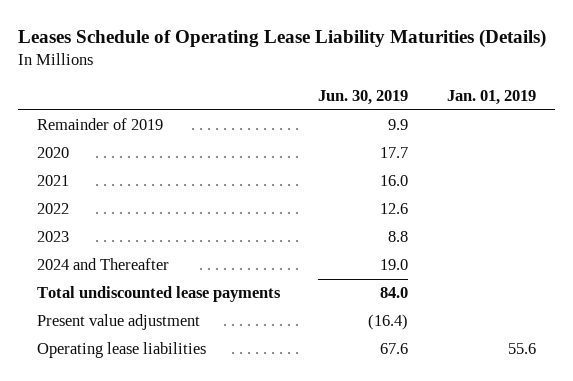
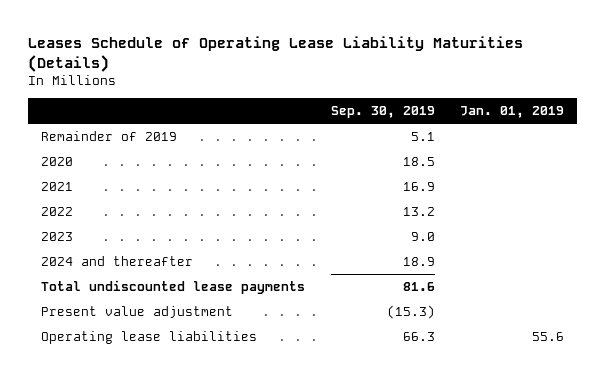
[318,89,409,105] Jun. 30, 2019 -> none
none -> [330,106,435,119] Sep. 30, 2019
[36,258,169,271] 2024 and Thereafter -> [41,256,194,267] 2024 and thereafter

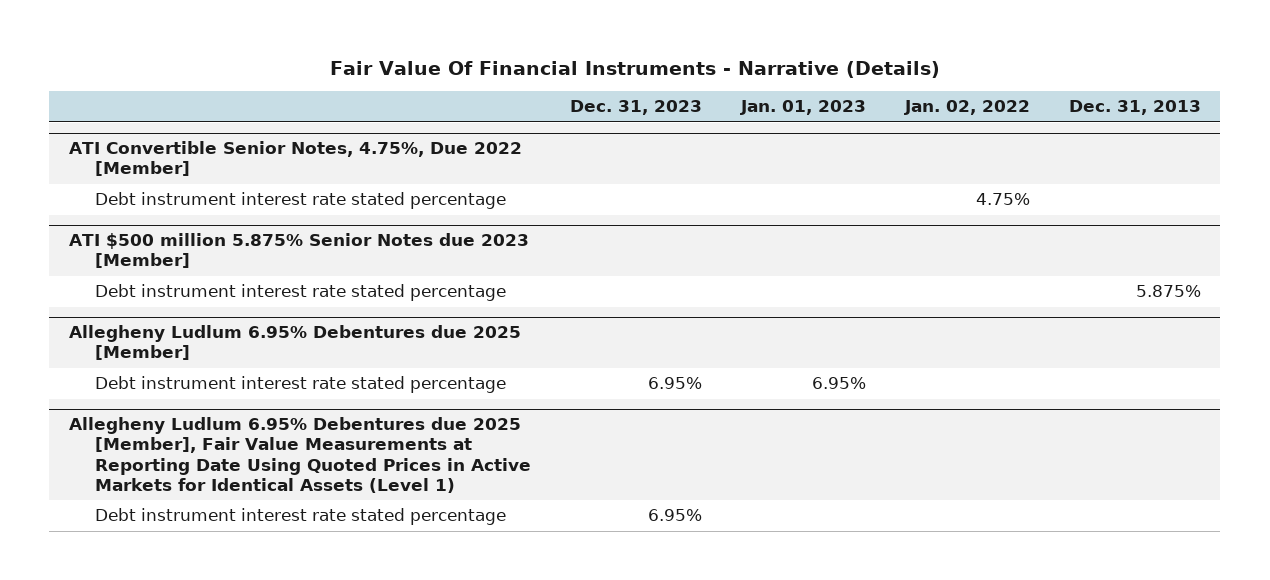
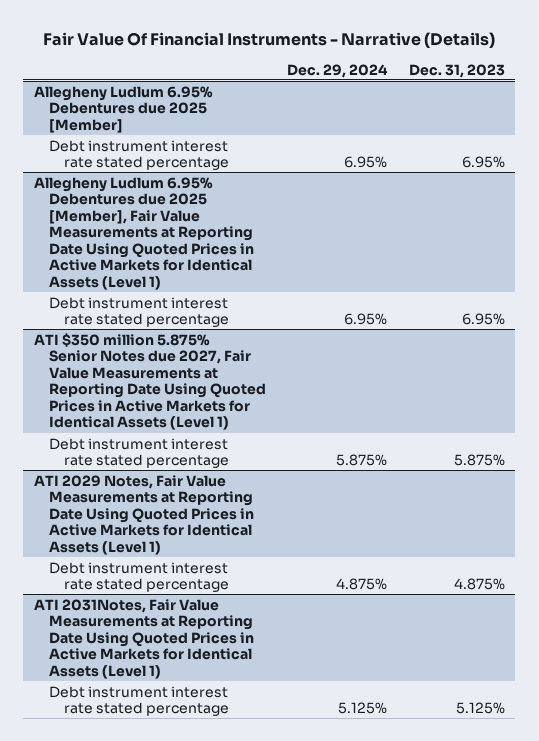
[739,100,866,116] Jan. 01, 2023 -> none
[903,100,1030,116] Jan. 02, 2022 -> none
[1068,100,1201,116] Dec. 31, 2013 -> none
none -> [287,63,389,78] Dec. 29, 2024
[68,141,522,177] ATI Convertible Senior Notes, 4.75%, Due 2022 [Member] -> none
[94,192,506,210] Debt instrument interest rate stated percentage -> none
[68,233,529,269] ATI $500 million 5.875% Senior Notes due 2023 [Member] -> none
[94,284,506,302] Debt instrument interest rate stated percentage -> none
none -> [33,332,266,431] ATI $350 million 5.875% Senior Notes due 2027, Fair Value Measurements at Reporting Date Using Quoted Prices in Active Markets for Identical Assets (Level 1)
none -> [48,437,229,469] Debt instrument interest rate stated percentage
none -> [33,474,254,555] ATI 2029 Notes, Fair Value Measurements at Reporting Date Using Quoted Prices in Active Markets for Identical Assets (Level 1)
none -> [48,561,229,593] Debt instrument interest rate stated percentage
none -> [33,598,254,679] ATI 2031Notes, Fair Value Measurements at Reporting Date Using Quoted Prices in Active Markets for Identical Assets (Level 1)
none -> [48,685,229,717] Debt instrument interest rate stated percentage

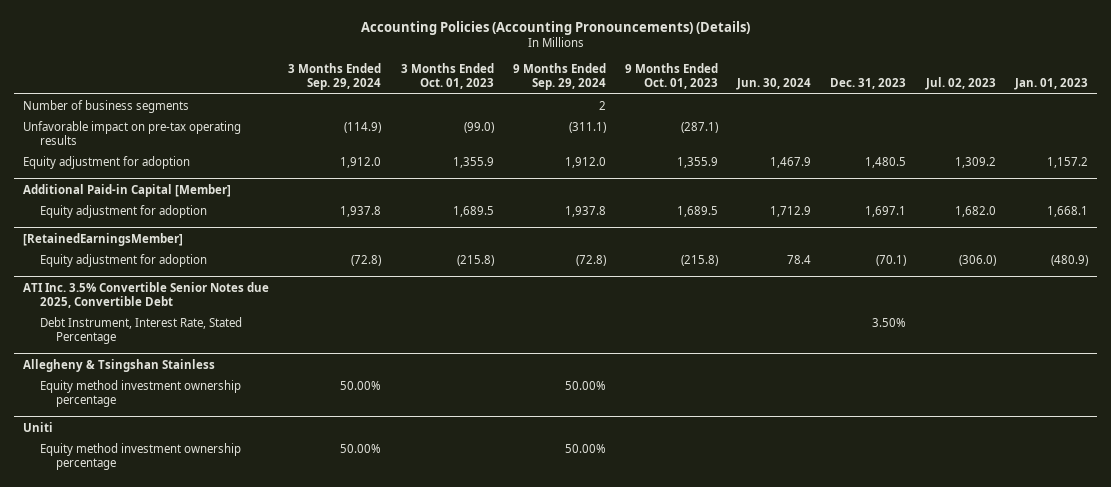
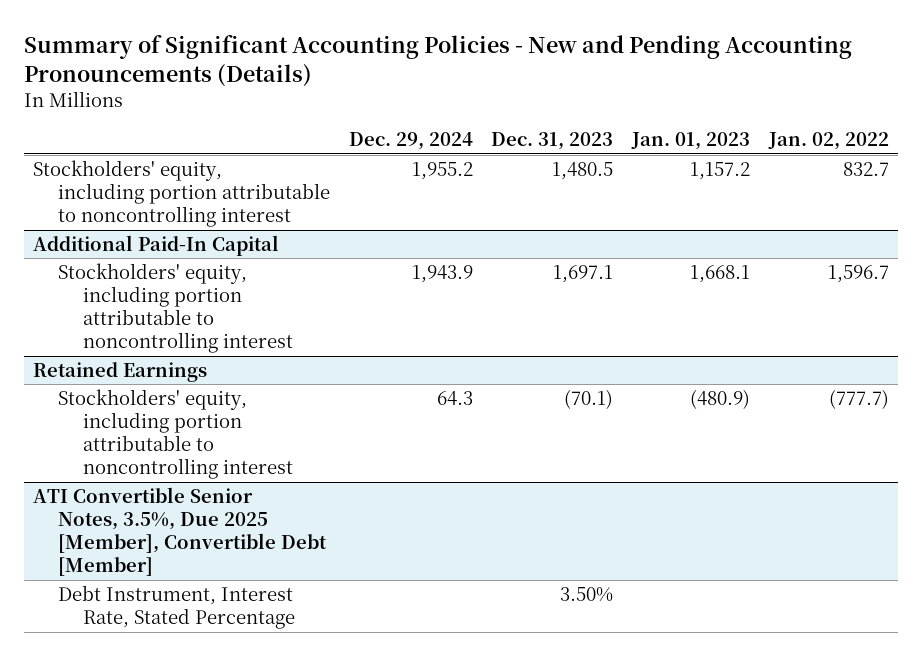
[360,20,750,35] Accounting Policies (Accounting Pronouncements) (Details) -> [23,34,852,87] Summary of Significant Accounting Policies - New and Pending Accounting Pronouncements (Details)
[288,63,382,91] 3 Months Ended Sep. 29, 2024 -> none
[400,63,494,90] 3 Months Ended Oct. 01, 2023 -> none
[512,63,606,91] 9 Months Ended Sep. 29, 2024 -> none
[625,63,719,90] 9 Months Ended Oct. 01, 2023 -> none
[736,78,812,91] Jun. 30, 2024 -> none
[924,77,996,91] Jul. 02, 2023 -> none
none -> [348,132,473,151] Dec. 29, 2024
none -> [767,132,889,151] Jan. 02, 2022
[23,99,190,113] Number of business segments -> none
[23,120,242,145] Unfavorable impact on pre-tax operating results -> none
[23,155,191,169] Equity adjustment for adoption -> [33,160,330,228] Stockholders' equity, including portion attributable to noncontrolling interest
[23,183,232,197] Additional Paid-in Capital [Member] -> [33,235,280,257] Additional Paid-In Capital
[39,204,207,218] Equity adjustment for adoption -> [57,263,293,354] Stockholders' equity, including portion attributable to noncontrolling interest
[23,232,184,246] [RetainedEarningsMember] -> [33,362,208,383] Retained Earnings
[39,253,207,267] Equity adjustment for adoption -> [57,389,293,480] Stockholders' equity, including portion attributable to noncontrolling interest
[23,281,270,308] ATI Inc. 3.5% Convertible Senior Notes due 2025, Convertible Debt -> [33,487,327,577] ATI Convertible Senior Notes, 3.5%, Due 2025 [Member], Convertible Debt [Member]
[23,358,216,372] Allegheny & Tsingshan Stainless -> none
[39,379,241,407] Equity method investment ownership percentage -> none
[23,421,54,432] Uniti -> none
[39,442,241,470] Equity method investment ownership percentage -> none

